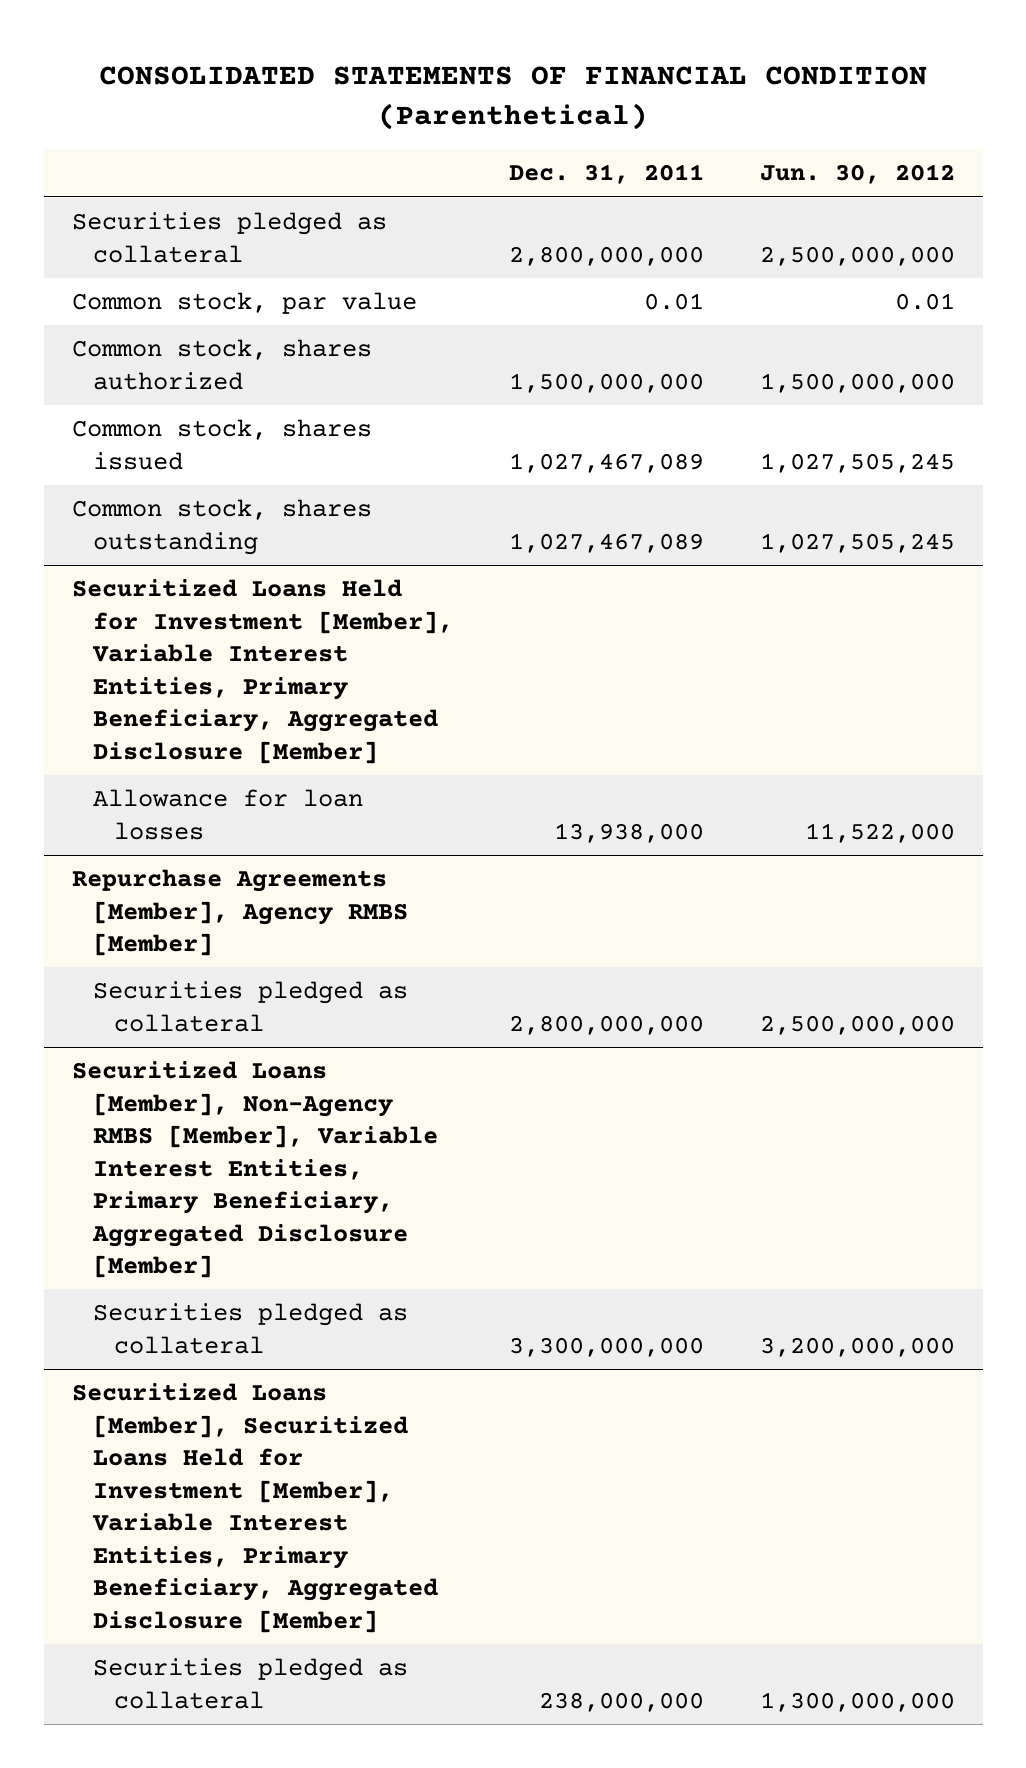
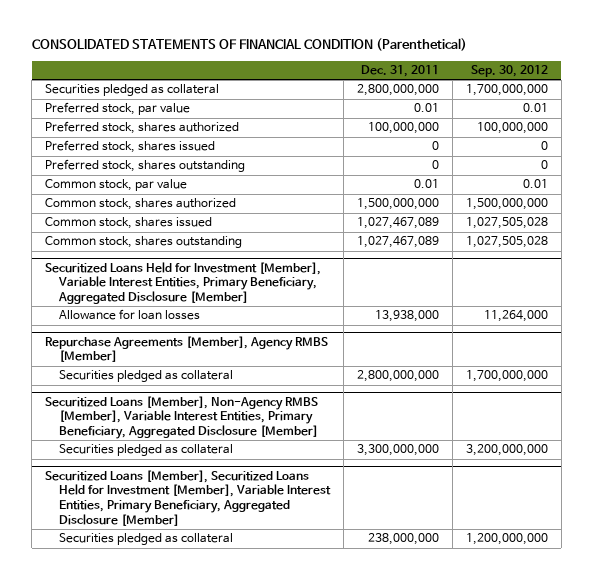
[759,164,955,185] Jun. 30, 2012 -> none
none -> [470,65,548,78] Sep. 30, 2012
none -> [45,102,191,116] Preferred stock, par value
none -> [45,121,240,135] Preferred stock, shares authorized
none -> [45,140,216,154] Preferred stock, shares issued
none -> [45,159,246,173] Preferred stock, shares outstanding

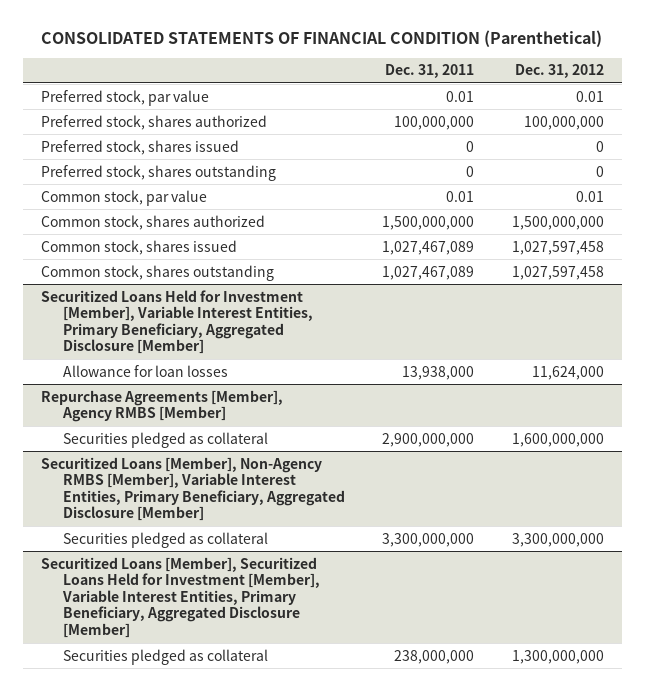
[470,65,548,78] Sep. 30, 2012 -> none
none -> [514,64,604,79] Dec. 31, 2012
[45,84,220,97] Securities pledged as collateral -> none
[356,370,439,383] 2,800,000,000 -> [382,432,475,447] 2,900,000,000

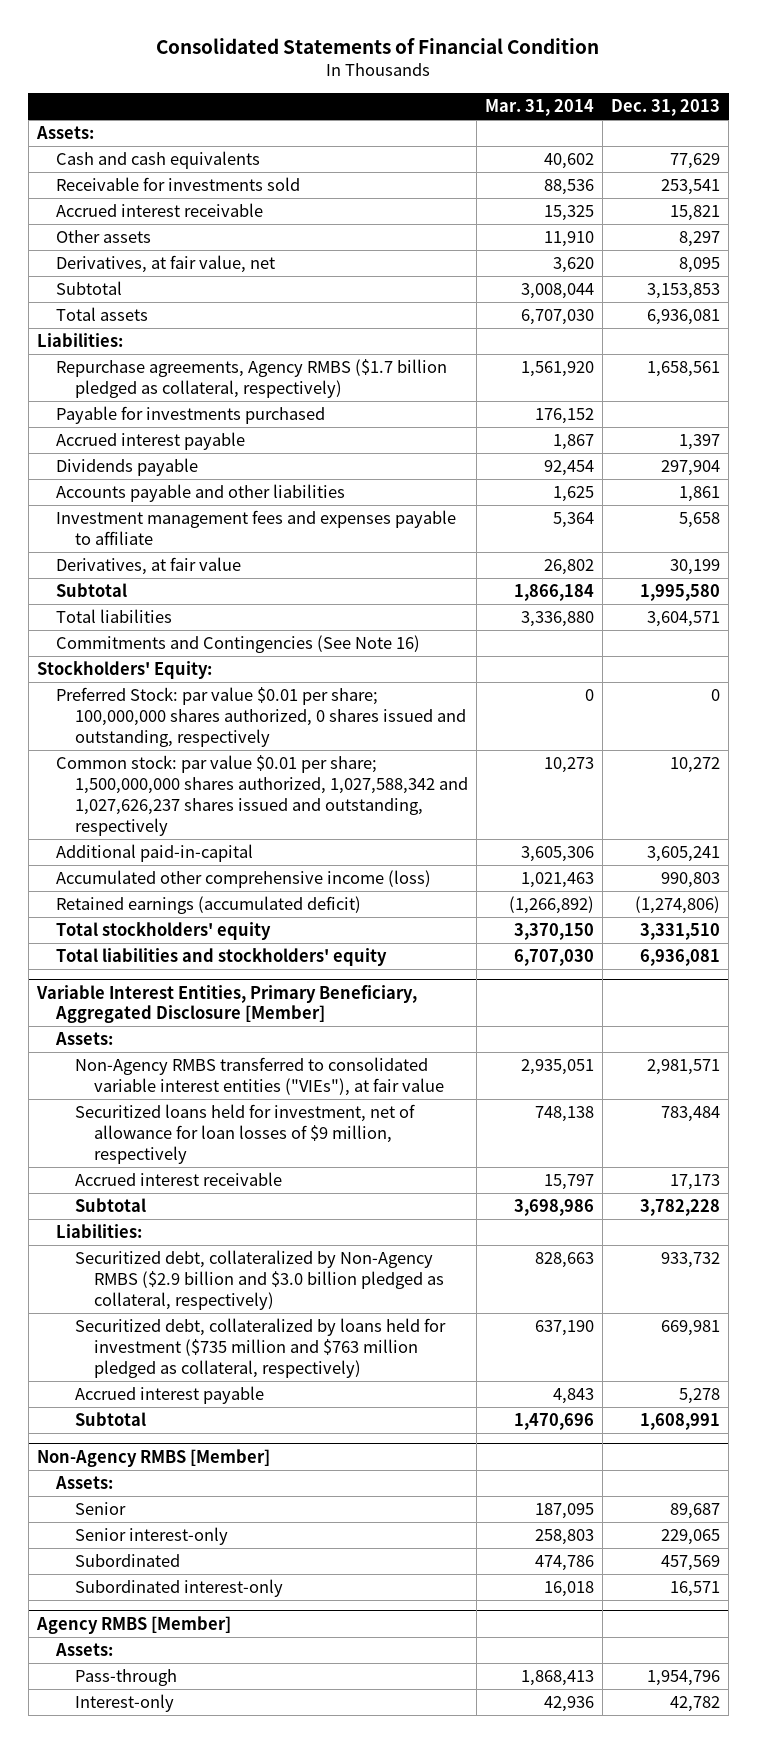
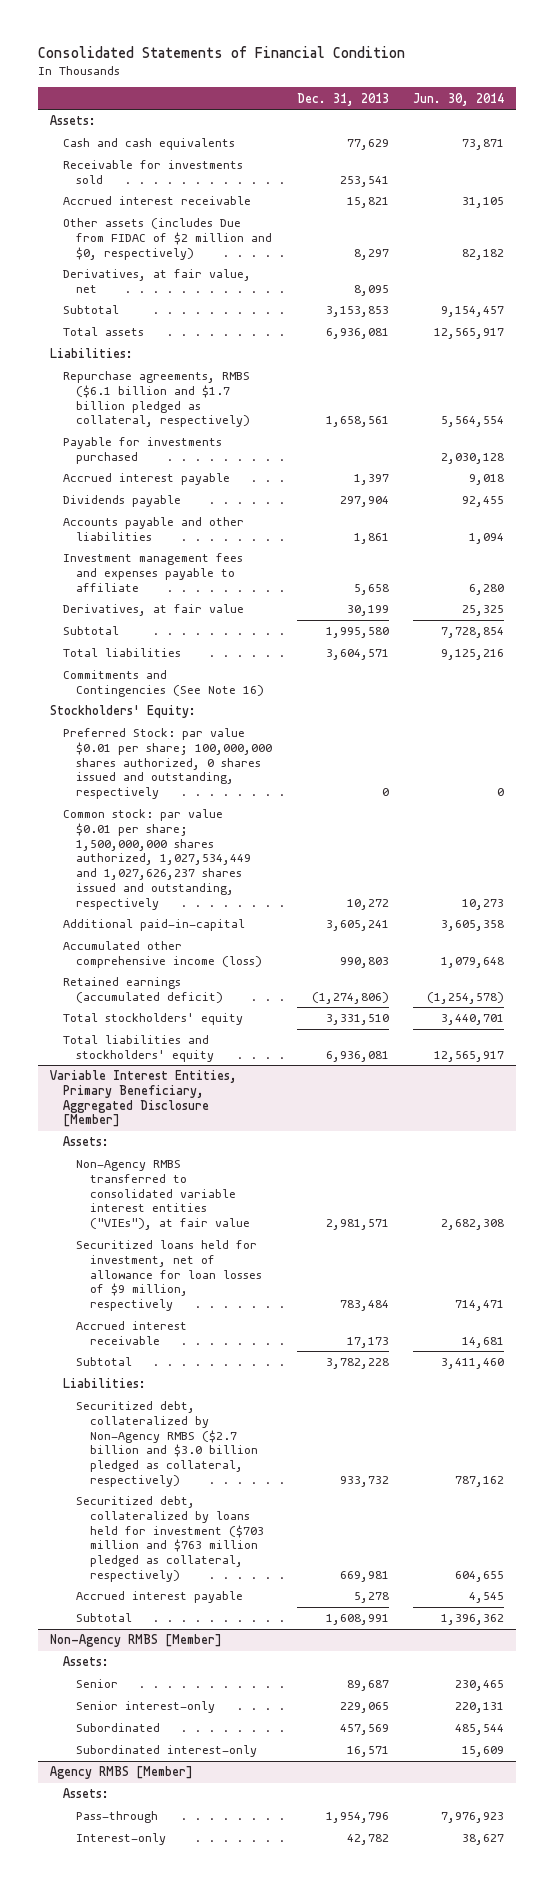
[484,98,594,116] Mar. 31, 2014 -> none
none -> [413,92,505,106] Jun. 30, 2014
[55,230,151,244] Other assets -> [63,218,273,260] Other assets (includes Due from FIDAC of $2 million and $0, respectively)
[55,359,447,398] Repurchase agreements, Agency RMBS ($1.7 billion pledged as collateral, respectively) -> [63,371,251,428] Repurchase agreements, RMBS ($6.1 billion and $1.7 billion pledged as collateral, respectively)
[55,755,468,836] Common stock: par value $0.01 per share; 1,500,000,000 shares authorized, 1,027,588,342 and 1,027,626,237 shares issued and outstanding, respectively -> [63,809,252,910] Common stock: par value $0.01 per share; 1,500,000,000 shares authorized, 1,027,534,449 and 1,027,626,237 shares issued and outstanding, respectively
[74,1250,445,1310] Securitized debt, collateralized by Non-Agency RMBS ($2.9 billion and $3.0 billion pledged as collateral, respectively) -> [76,1401,258,1487] Securitized debt, collateralized by Non-Agency RMBS ($2.7 billion and $3.0 billion pledged as collateral, respectively)
[74,1318,446,1378] Securitized debt, collateralized by loans held for investment ($735 million and $763 million pledged as collateral, respectively) -> [76,1496,264,1582] Securitized debt, collateralized by loans held for investment ($703 million and $763 million pledged as collateral, respectively)

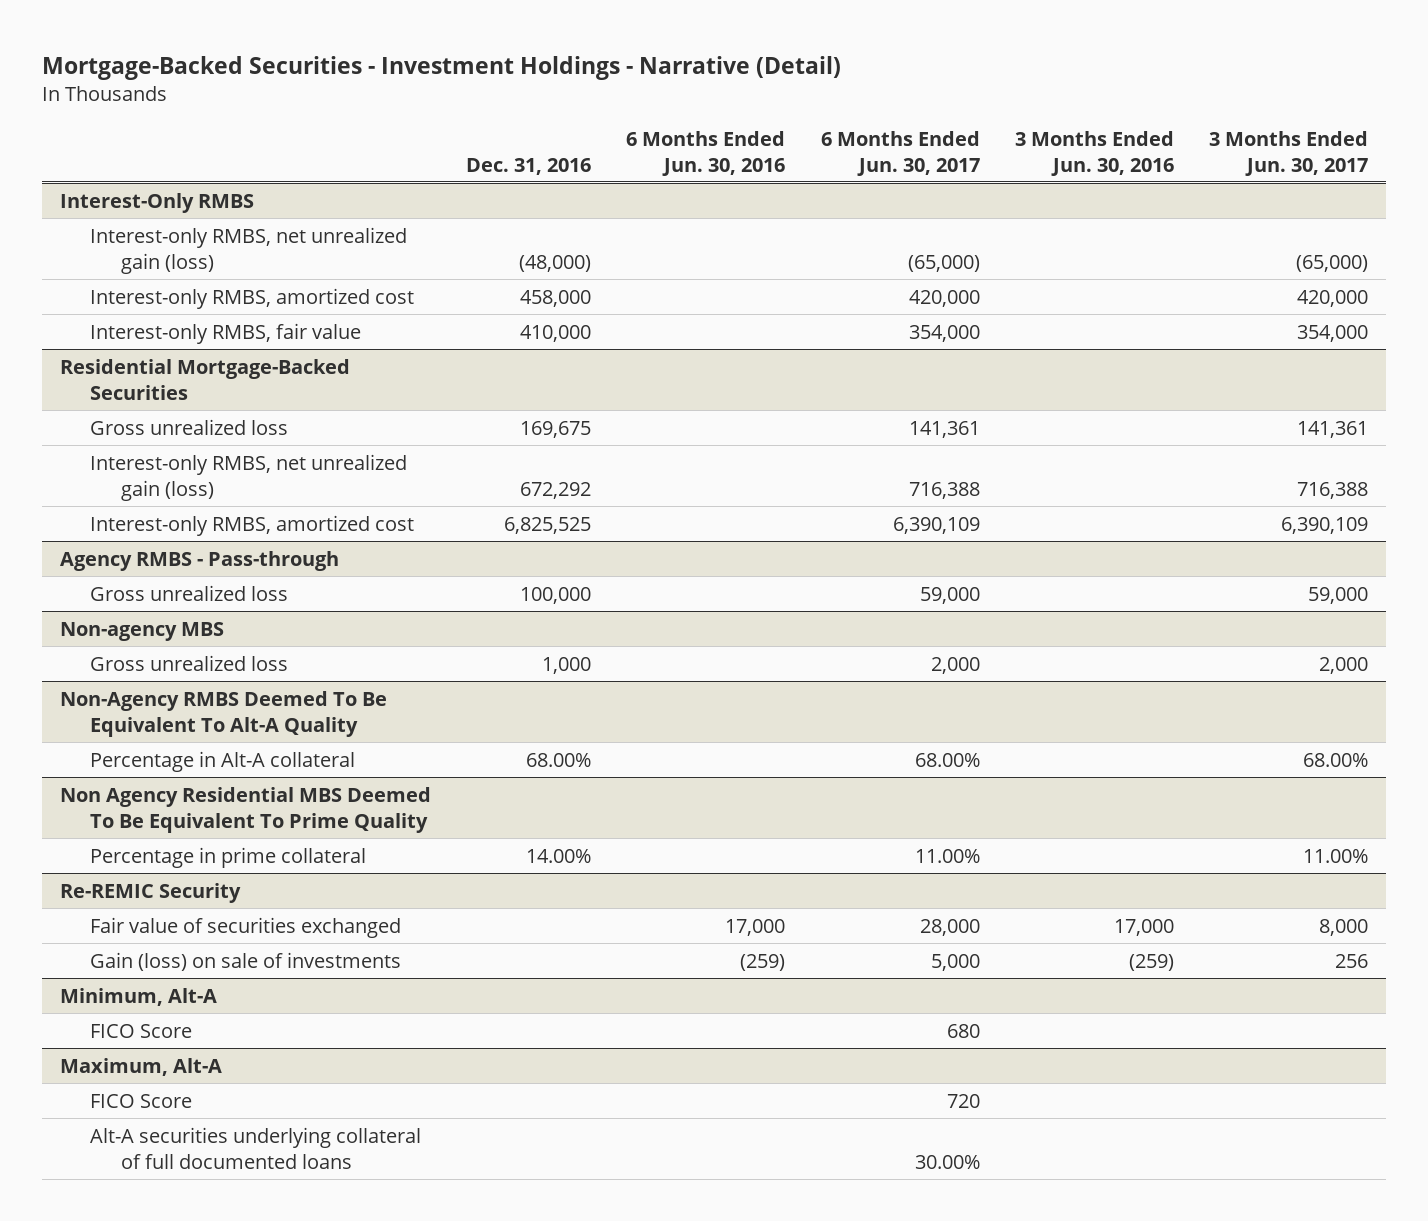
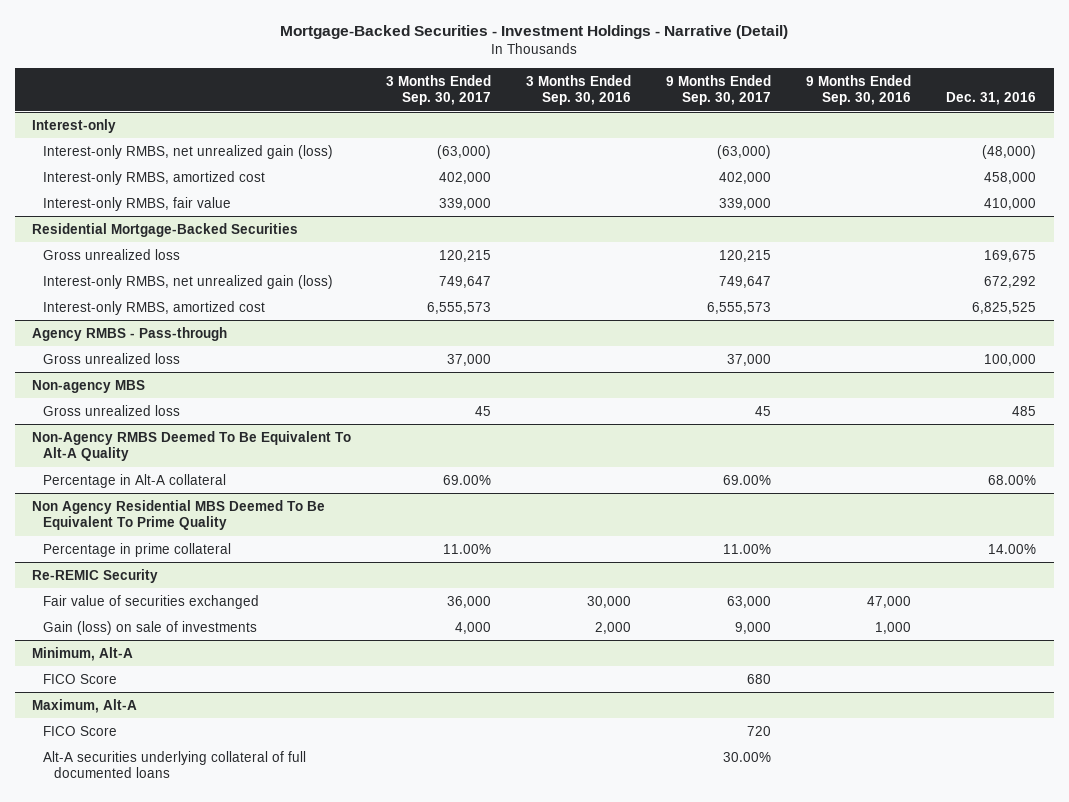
[626,130,786,176] 6 Months Ended Jun. 30, 2016 -> none
[820,130,980,176] 6 Months Ended Jun. 30, 2017 -> none
[1014,130,1174,176] 3 Months Ended Jun. 30, 2016 -> none
[1208,130,1368,176] 3 Months Ended Jun. 30, 2017 -> none
none -> [386,74,492,106] 3 Months Ended Sep. 30, 2017
none -> [526,74,632,106] 3 Months Ended Sep. 30, 2016
none -> [666,74,772,106] 9 Months Ended Sep. 30, 2017
none -> [806,74,912,106] 9 Months Ended Sep. 30, 2016
[60,192,255,213] Interest-Only RMBS -> [32,118,117,133] Interest-only
[542,656,592,674] 1,000 -> [1012,405,1037,416] 485

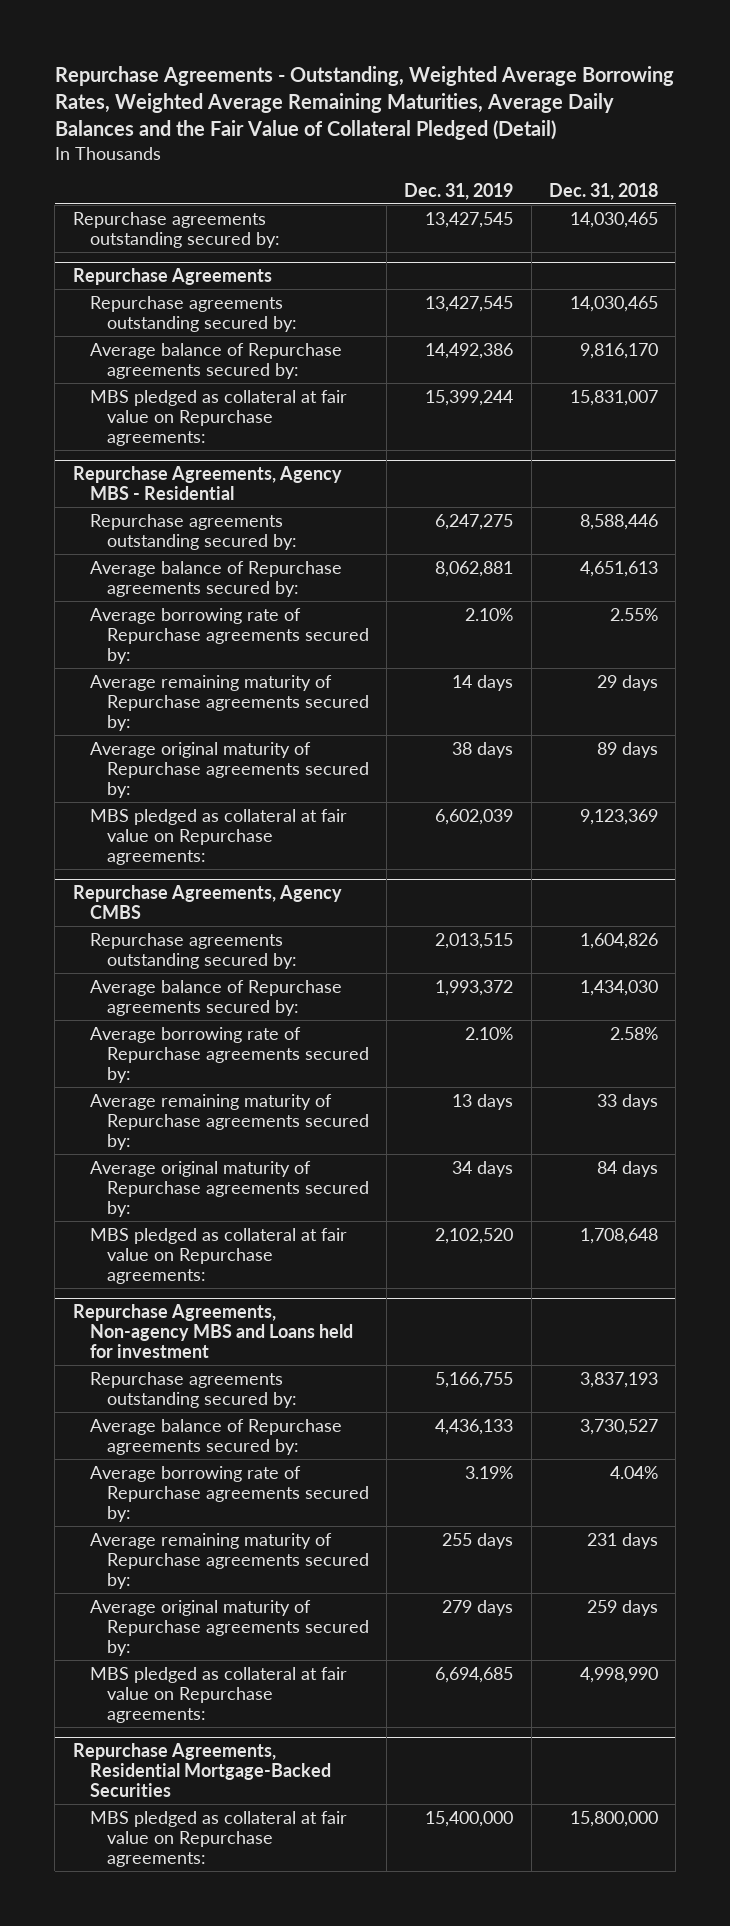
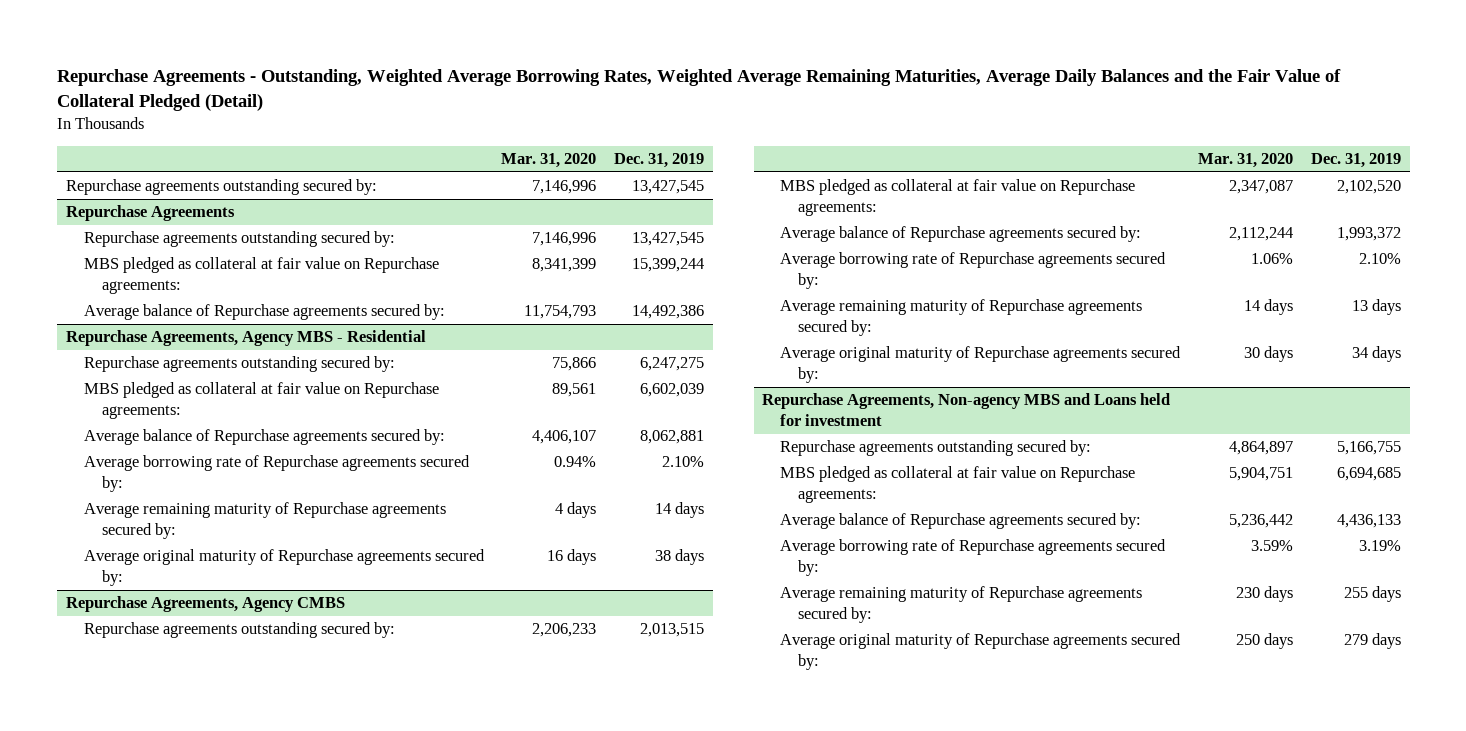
[548,182,658,200] Dec. 31, 2018 -> none
none -> [501,153,597,169] Mar. 31, 2020
[89,342,342,379] Average balance of Repurchase agreements secured by: -> [83,304,445,321] Average balance of Repurchase agreements secured by:
[89,808,347,865] MBS pledged as collateral at fair value on Repurchase agreements: -> [83,382,439,419] MBS pledged as collateral at fair value on Repurchase agreements:
[89,1227,347,1284] MBS pledged as collateral at fair value on Repurchase agreements: -> [780,179,1136,216] MBS pledged as collateral at fair value on Repurchase agreements:
[89,1666,347,1723] MBS pledged as collateral at fair value on Repurchase agreements: -> [780,466,1136,503] MBS pledged as collateral at fair value on Repurchase agreements:
[72,1742,331,1797] Repurchase Agreements, Residential Mortgage-Backed Securities -> none
[89,1810,347,1867] MBS pledged as collateral at fair value on Repurchase agreements: -> none

